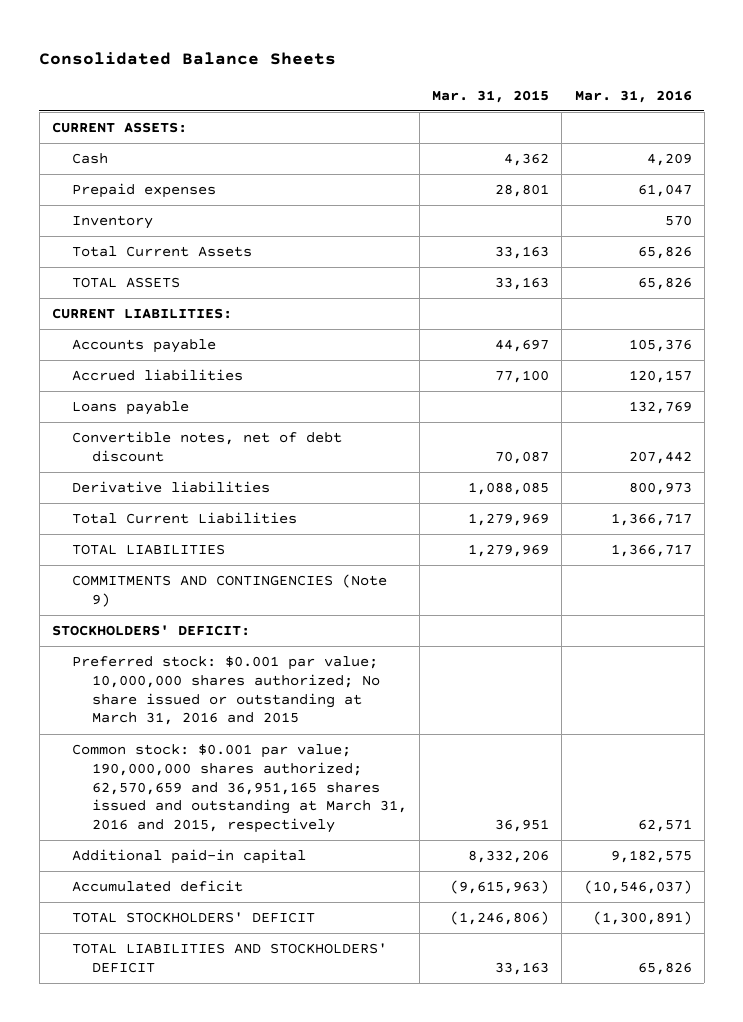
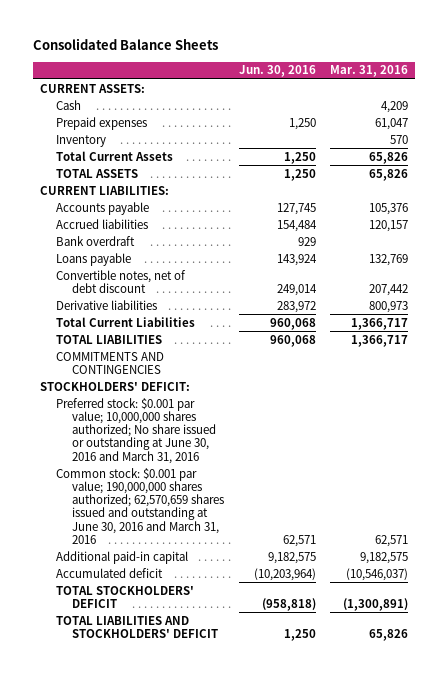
[432,89,550,103] Mar. 31, 2015 -> none
none -> [238,65,316,78] Jun. 30, 2016
none -> [56,235,136,246] Bank overdraft
[72,574,388,607] COMMITMENTS AND CONTINGENCIES (Note 9) -> [56,351,165,374] COMMITMENTS AND CONTINGENCIES
[72,656,381,726] Preferred stock: $0.001 par value; 10,000,000 shares authorized; No share issued or outstanding at March 31, 2016 and 2015 -> [56,397,217,464] Preferred stock: $0.001 par value; 10,000,000 shares authorized; No share issued or outstanding at June 30, 2016 and March 31, 2016
[72,744,408,834] Common stock: $0.001 par value; 190,000,000 shares authorized; 62,570,659 and 36,951,165 shares issued and outstanding at March 31, 2016 and 2015, respectively -> [56,467,225,544] Common stock: $0.001 par value; 190,000,000 shares authorized; 62,570,659 shares issued and outstanding at June 30, 2016 and March 31, 2016

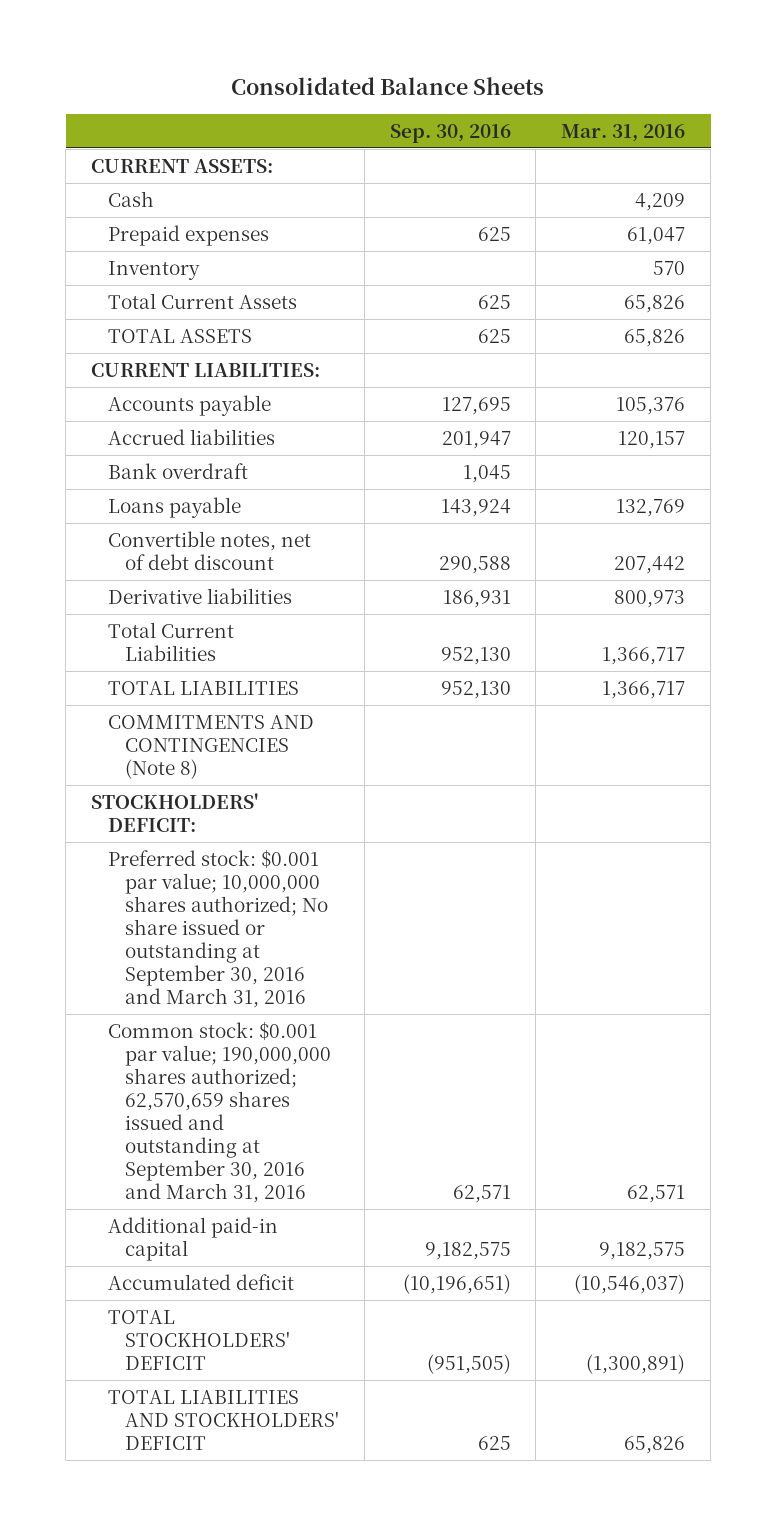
[238,65,316,78] Jun. 30, 2016 -> none
none -> [389,123,511,143] Sep. 30, 2016
[56,351,165,374] COMMITMENTS AND CONTINGENCIES -> [107,714,314,779] COMMITMENTS AND CONTINGENCIES (Note 8)
[56,397,217,464] Preferred stock: $0.001 par value; 10,000,000 shares authorized; No share issued or outstanding at June 30, 2016 and March 31, 2016 -> [107,849,328,1008] Preferred stock: $0.001 par value; 10,000,000 shares authorized; No share issued or outstanding at September 30, 2016 and March 31, 2016
[56,467,225,544] Common stock: $0.001 par value; 190,000,000 shares authorized; 62,570,659 shares issued and outstanding at June 30, 2016 and March 31, 2016 -> [107,1021,331,1203] Common stock: $0.001 par value; 190,000,000 shares authorized; 62,570,659 shares issued and outstanding at September 30, 2016 and March 31, 2016

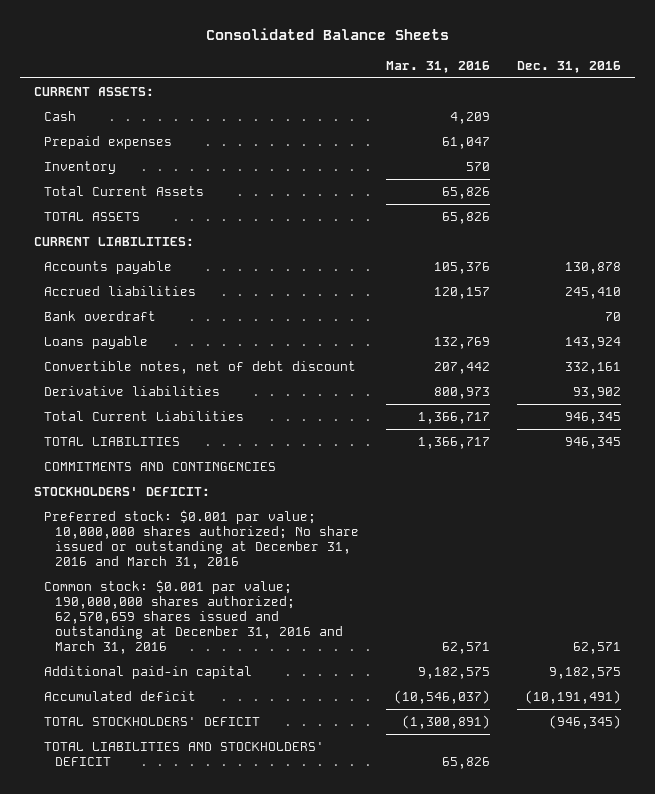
[389,123,511,143] Sep. 30, 2016 -> none
none -> [517,60,622,73] Dec. 31, 2016
[107,714,314,779] COMMITMENTS AND CONTINGENCIES (Note 8) -> [44,462,277,472] COMMITMENTS AND CONTINGENCIES
[107,849,328,1008] Preferred stock: $0.001 par value; 10,000,000 shares authorized; No share issued or outstanding at September 30, 2016 and March 31, 2016 -> [44,510,359,570] Preferred stock: $0.001 par value; 10,000,000 shares authorized; No share issued or outstanding at December 31, 2016 and March 31, 2016
[107,1021,331,1203] Common stock: $0.001 par value; 190,000,000 shares authorized; 62,570,659 shares issued and outstanding at September 30, 2016 and March 31, 2016 -> [44,580,343,655] Common stock: $0.001 par value; 190,000,000 shares authorized; 62,570,659 shares issued and outstanding at December 31, 2016 and March 31, 2016

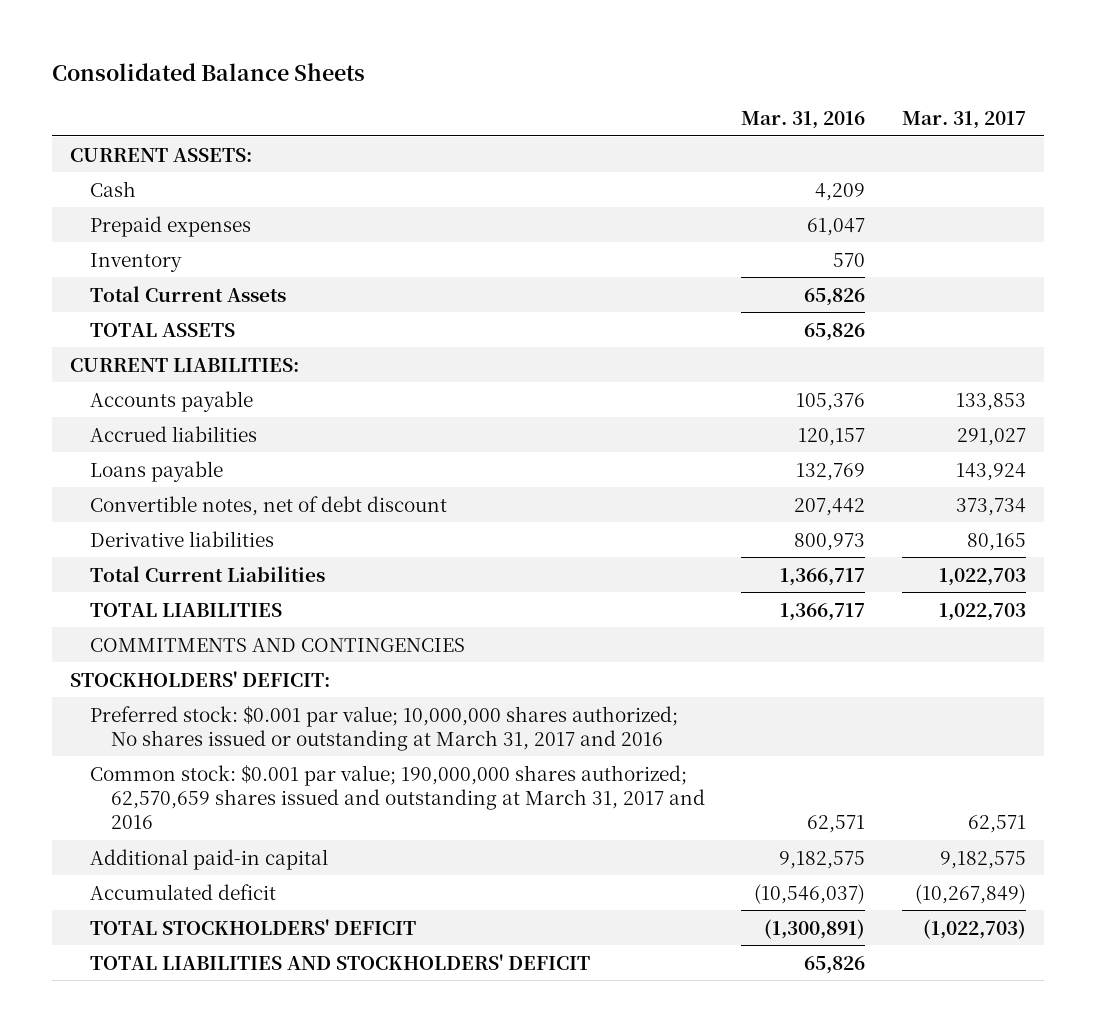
[517,60,622,73] Dec. 31, 2016 -> none
none -> [901,110,1026,129] Mar. 31, 2017
[44,311,157,322] Bank overdraft -> none
[44,510,359,570] Preferred stock: $0.001 par value; 10,000,000 shares authorized; No share issued or outstanding at December 31, 2016 and March 31, 2016 -> [90,705,679,751] Preferred stock: $0.001 par value; 10,000,000 shares authorized; No shares issued or outstanding at March 31, 2017 and 2016
[44,580,343,655] Common stock: $0.001 par value; 190,000,000 shares authorized; 62,570,659 shares issued and outstanding at December 31, 2016 and March 31, 2016 -> [90,764,705,829] Common stock: $0.001 par value; 190,000,000 shares authorized; 62,570,659 shares issued and outstanding at March 31, 2017 and 2016

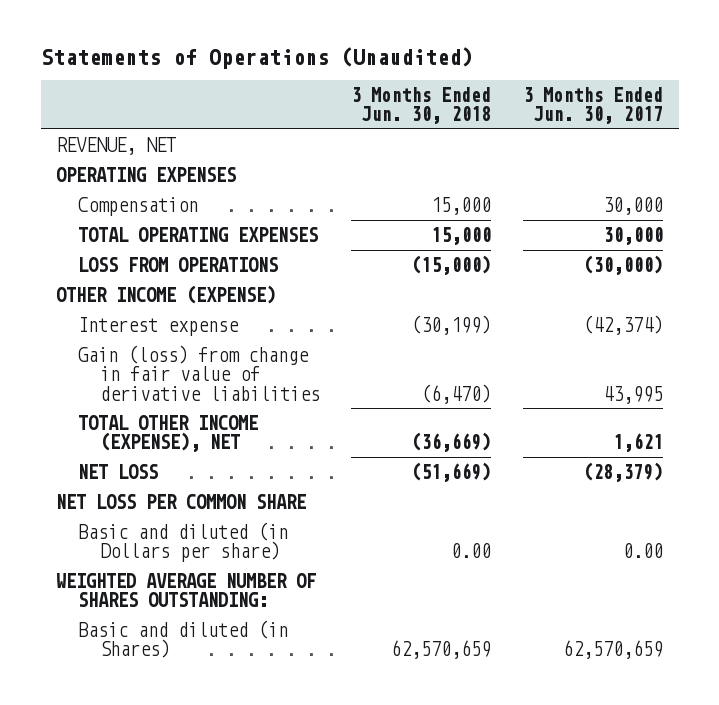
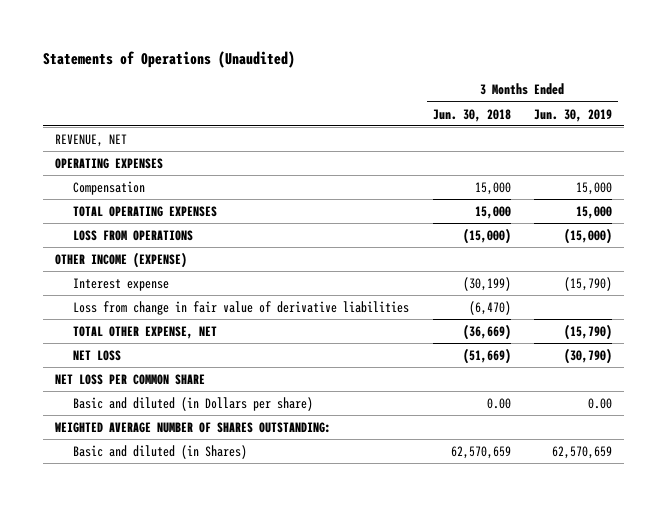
[523,86,664,125] 3 Months Ended Jun. 30, 2017 -> none
none -> [534,108,613,122] Jun. 30, 2019
[78,344,320,401] Gain (loss) from change in fair value of derivative liabilities -> [73,300,410,315] Loss from change in fair value of derivative liabilities
[78,414,259,453] TOTAL OTHER INCOME (EXPENSE), NET -> [73,325,218,339] TOTAL OTHER EXPENSE, NET

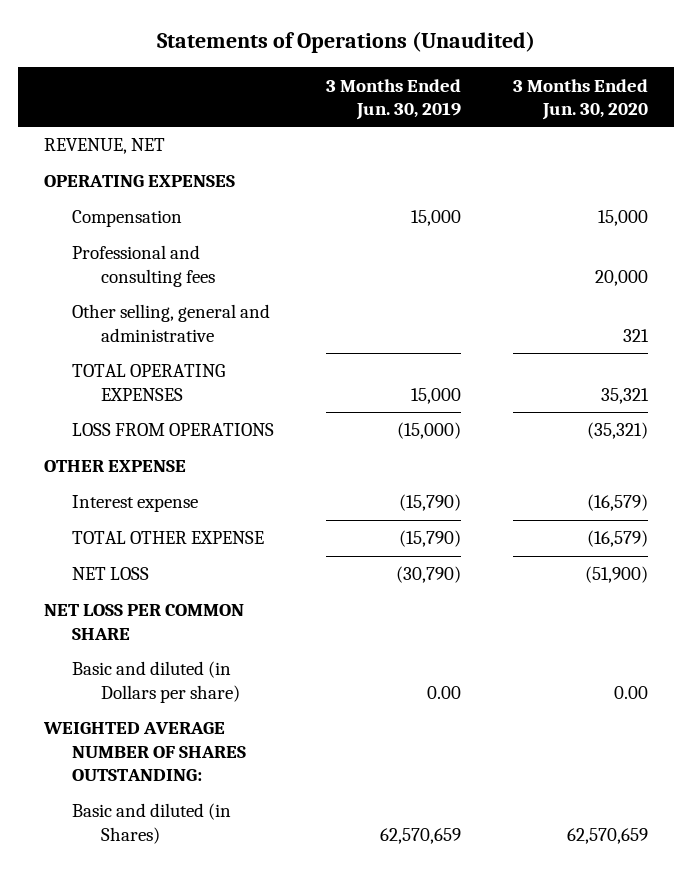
[432,108,511,122] Jun. 30, 2018 -> none
none -> [513,78,649,121] 3 Months Ended Jun. 30, 2020
none -> [72,245,215,287] Professional and consulting fees
none -> [72,304,271,342] Other selling, general and administrative
[54,251,187,268] OTHER INCOME (EXPENSE) -> [44,460,187,473] OTHER EXPENSE
[73,300,410,315] Loss from change in fair value of derivative liabilities -> none
[73,325,218,339] TOTAL OTHER EXPENSE, NET -> [72,531,265,545] TOTAL OTHER EXPENSE

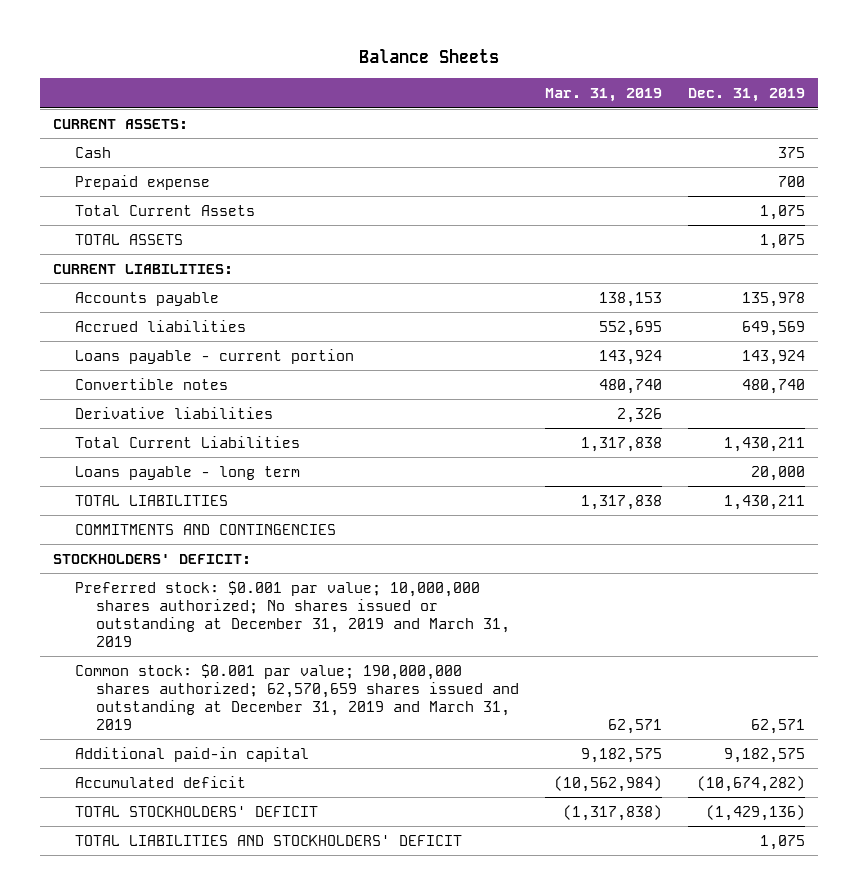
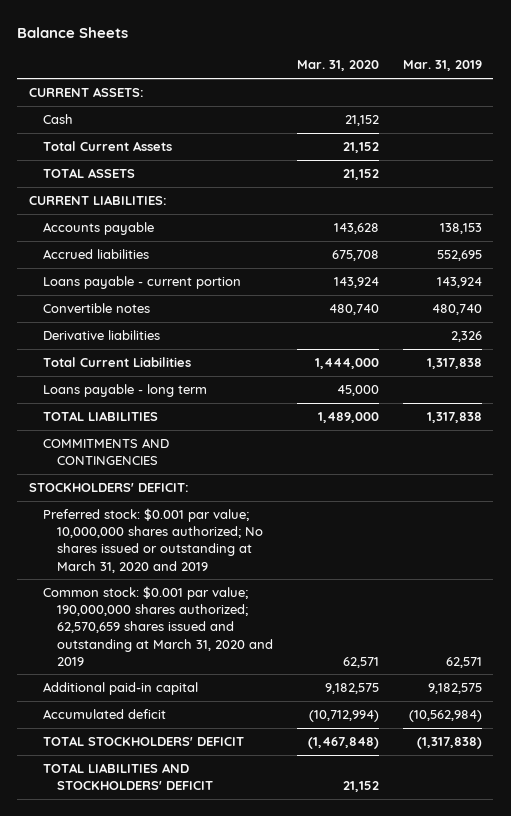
[688,88,806,103] Dec. 31, 2019 -> none
none -> [297,60,380,72] Mar. 31, 2020
[74,174,210,190] Prepaid expense -> none
[74,580,511,647] Preferred stock: $0.001 par value; 10,000,000 shares authorized; No shares issued or outstanding at December 31, 2019 and March 31, 2019 -> [43,508,264,573] Preferred stock: $0.001 par value; 10,000,000 shares authorized; No shares issued or outstanding at March 31, 2020 and 2019
[74,663,520,730] Common stock: $0.001 par value; 190,000,000 shares authorized; 62,570,659 shares issued and outstanding at December 31, 2019 and March 31, 2019 -> [43,586,274,666] Common stock: $0.001 par value; 190,000,000 shares authorized; 62,570,659 shares issued and outstanding at March 31, 2020 and 2019

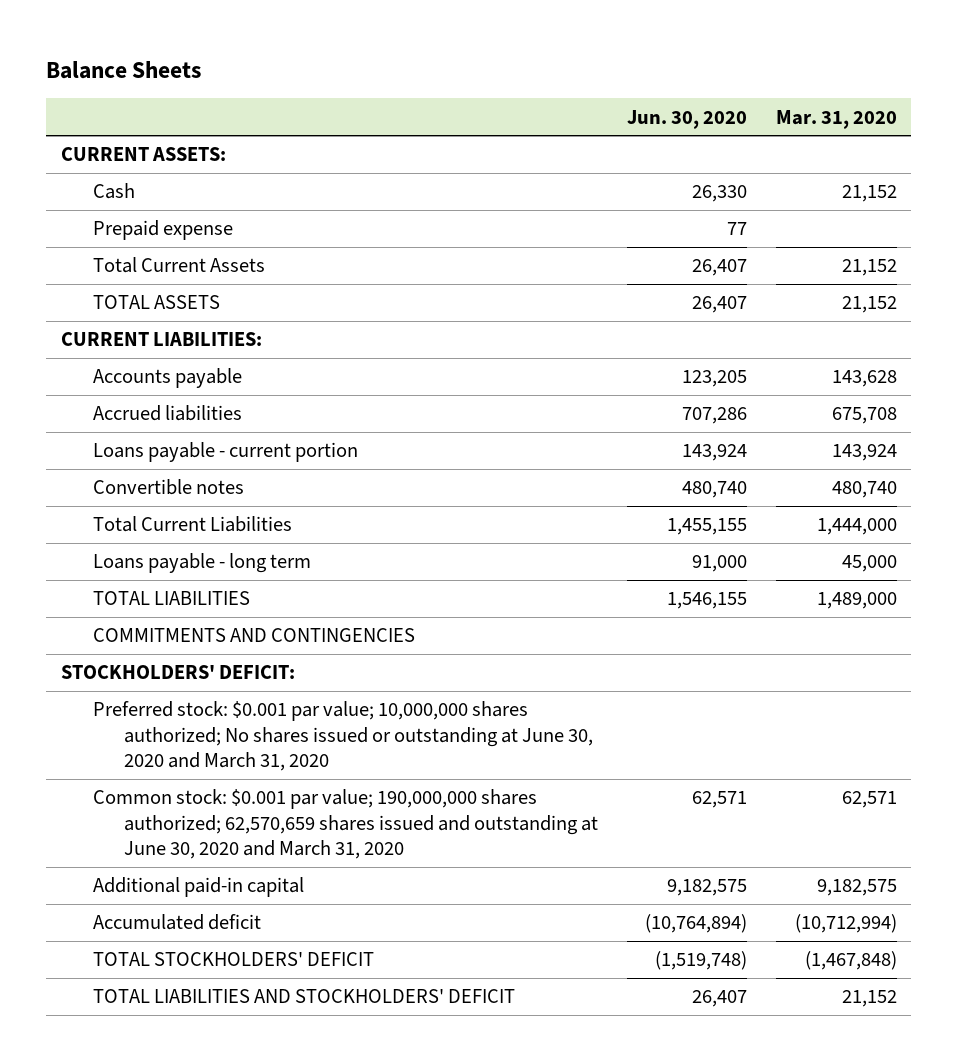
[402,60,482,72] Mar. 31, 2019 -> none
none -> [626,109,747,129] Jun. 30, 2020
none -> [92,220,233,241] Prepaid expense
[43,330,161,341] Derivative liabilities -> none
[43,508,264,573] Preferred stock: $0.001 par value; 10,000,000 shares authorized; No shares issued or outstanding at March 31, 2020 and 2019 -> [92,701,594,772] Preferred stock: $0.001 par value; 10,000,000 shares authorized; No shares issued or outstanding at June 30, 2020 and March 31, 2020
[43,586,274,666] Common stock: $0.001 par value; 190,000,000 shares authorized; 62,570,659 shares issued and outstanding at March 31, 2020 and 2019 -> [92,789,599,860] Common stock: $0.001 par value; 190,000,000 shares authorized; 62,570,659 shares issued and outstanding at June 30, 2020 and March 31, 2020

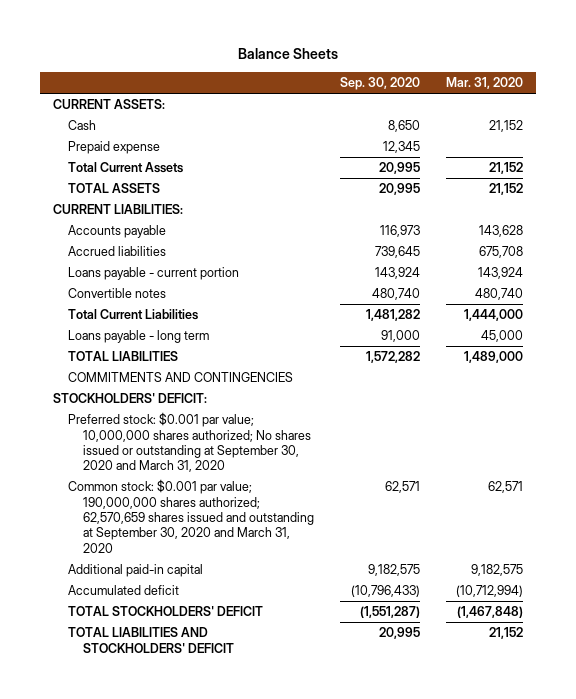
[626,109,747,129] Jun. 30, 2020 -> none
none -> [339,76,420,90] Sep. 30, 2020
[92,701,594,772] Preferred stock: $0.001 par value; 10,000,000 shares authorized; No shares issued or outstanding at June 30, 2020 and March 31, 2020 -> [68,412,311,473] Preferred stock: $0.001 par value; 10,000,000 shares authorized; No shares issued or outstanding at September 30, 2020 and March 31, 2020
[92,789,599,860] Common stock: $0.001 par value; 190,000,000 shares authorized; 62,570,659 shares issued and outstanding at June 30, 2020 and March 31, 2020 -> [68,479,314,553] Common stock: $0.001 par value; 190,000,000 shares authorized; 62,570,659 shares issued and outstanding at September 30, 2020 and March 31, 2020

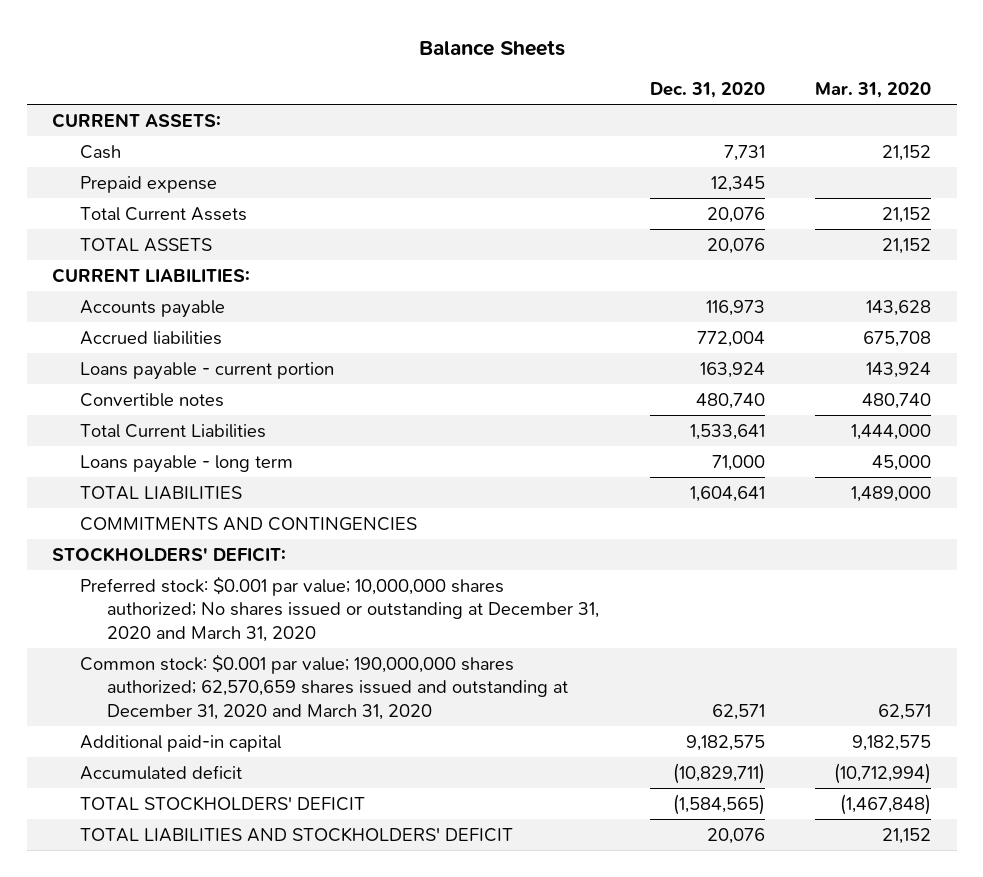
[339,76,420,90] Sep. 30, 2020 -> none
none -> [649,82,765,99] Dec. 31, 2020
[68,412,311,473] Preferred stock: $0.001 par value; 10,000,000 shares authorized; No shares issued or outstanding at September 30, 2020 and March 31, 2020 -> [79,575,600,643] Preferred stock: $0.001 par value; 10,000,000 shares authorized; No shares issued or outstanding at December 31, 2020 and March 31, 2020
[68,479,314,553] Common stock: $0.001 par value; 190,000,000 shares authorized; 62,570,659 shares issued and outstanding at September 30, 2020 and March 31, 2020 -> [79,653,569,721] Common stock: $0.001 par value; 190,000,000 shares authorized; 62,570,659 shares issued and outstanding at December 31, 2020 and March 31, 2020

